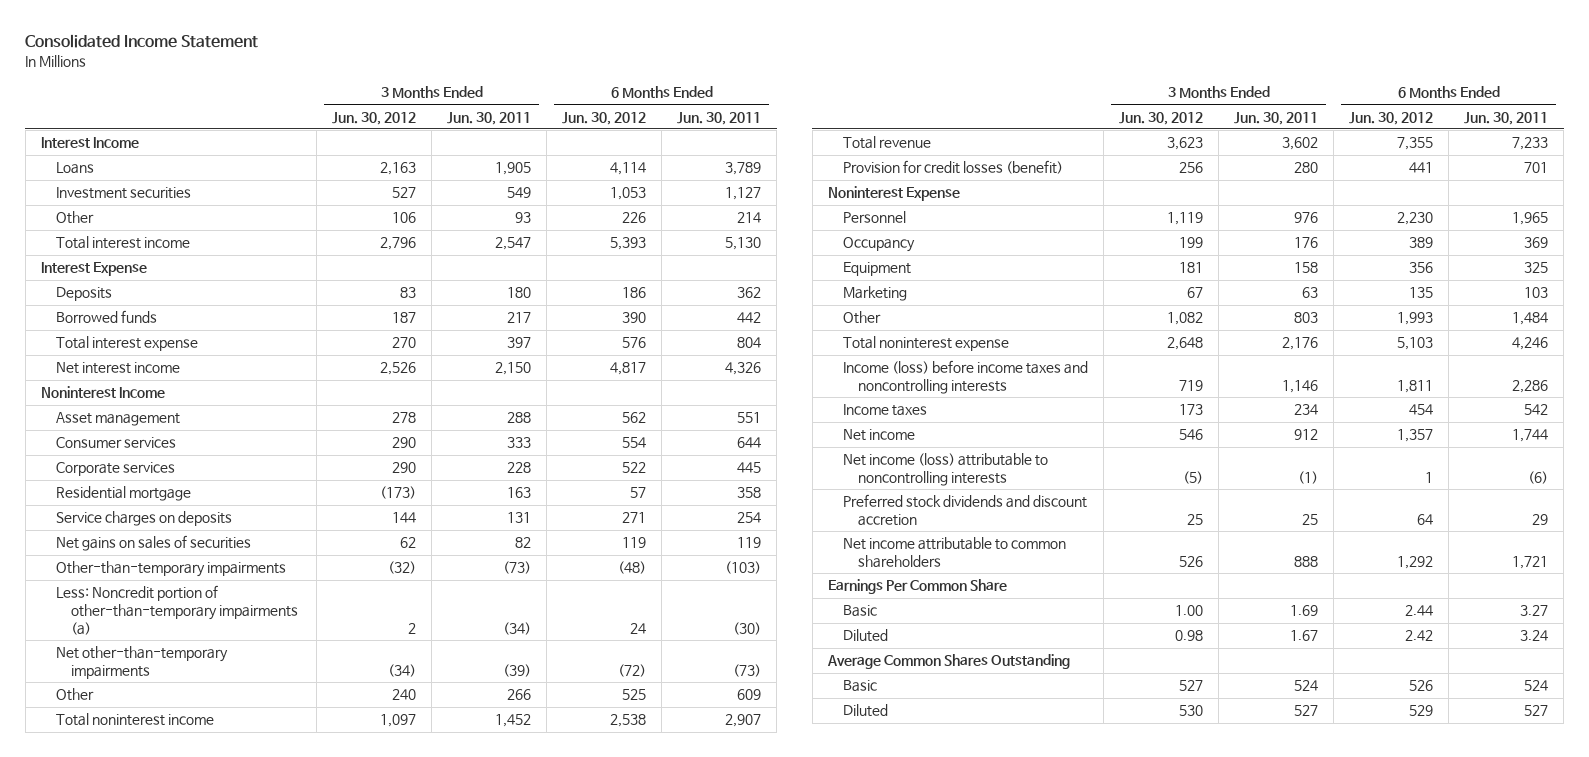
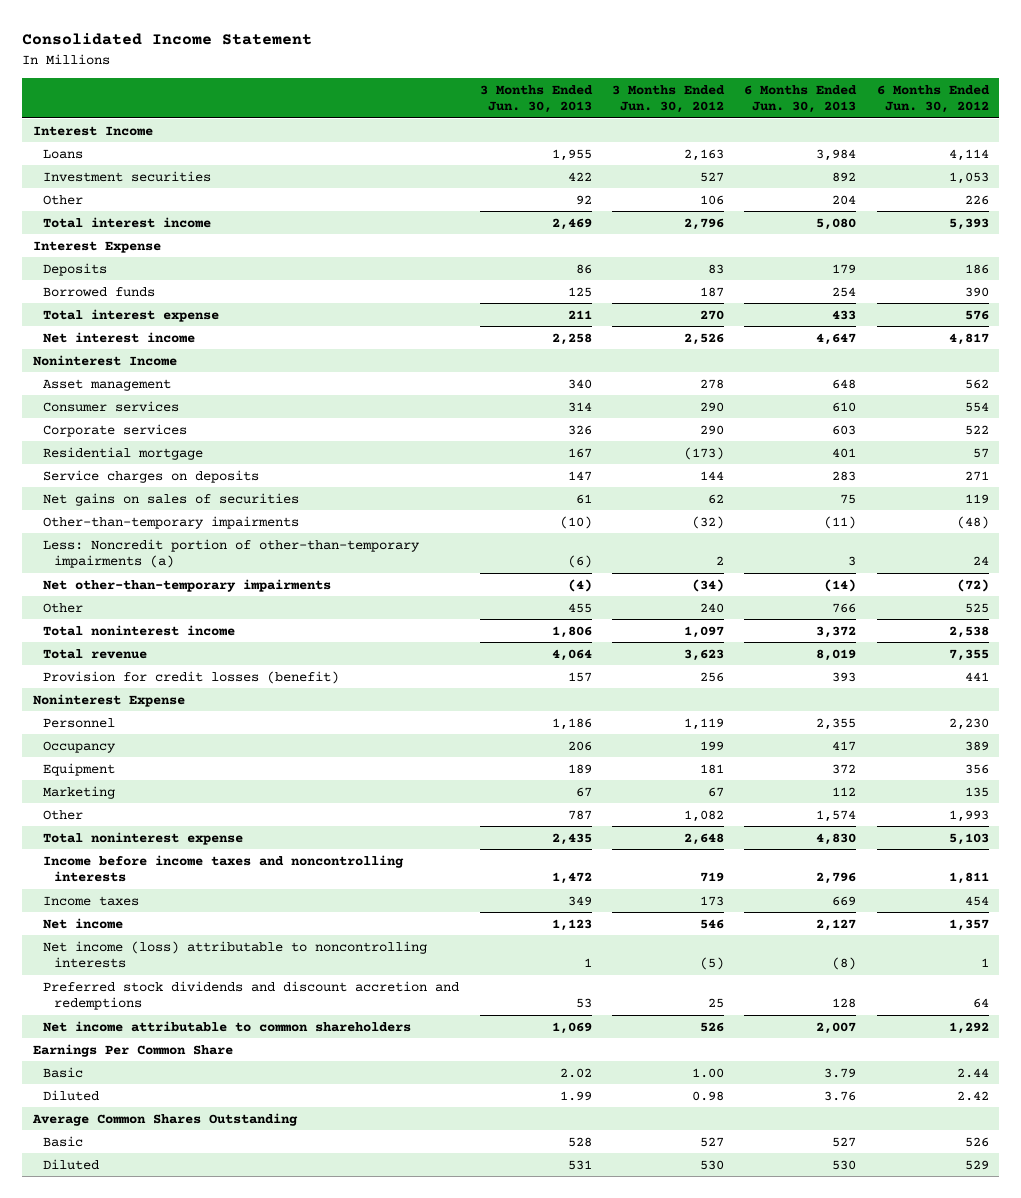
[447,111,532,125] Jun. 30, 2011 -> none
[677,111,762,125] Jun. 30, 2011 -> none
none -> [479,84,593,114] 3 Months Ended Jun. 30, 2013
none -> [744,84,858,114] 6 Months Ended Jun. 30, 2013
[842,360,1088,395] Income (loss) before income taxes and noncontrolling interests -> [43,854,405,883] Income before income taxes and noncontrolling interests
[842,494,1087,527] Preferred stock dividends and discount accretion -> [43,980,460,1011] Preferred stock dividends and discount accretion and redemptions

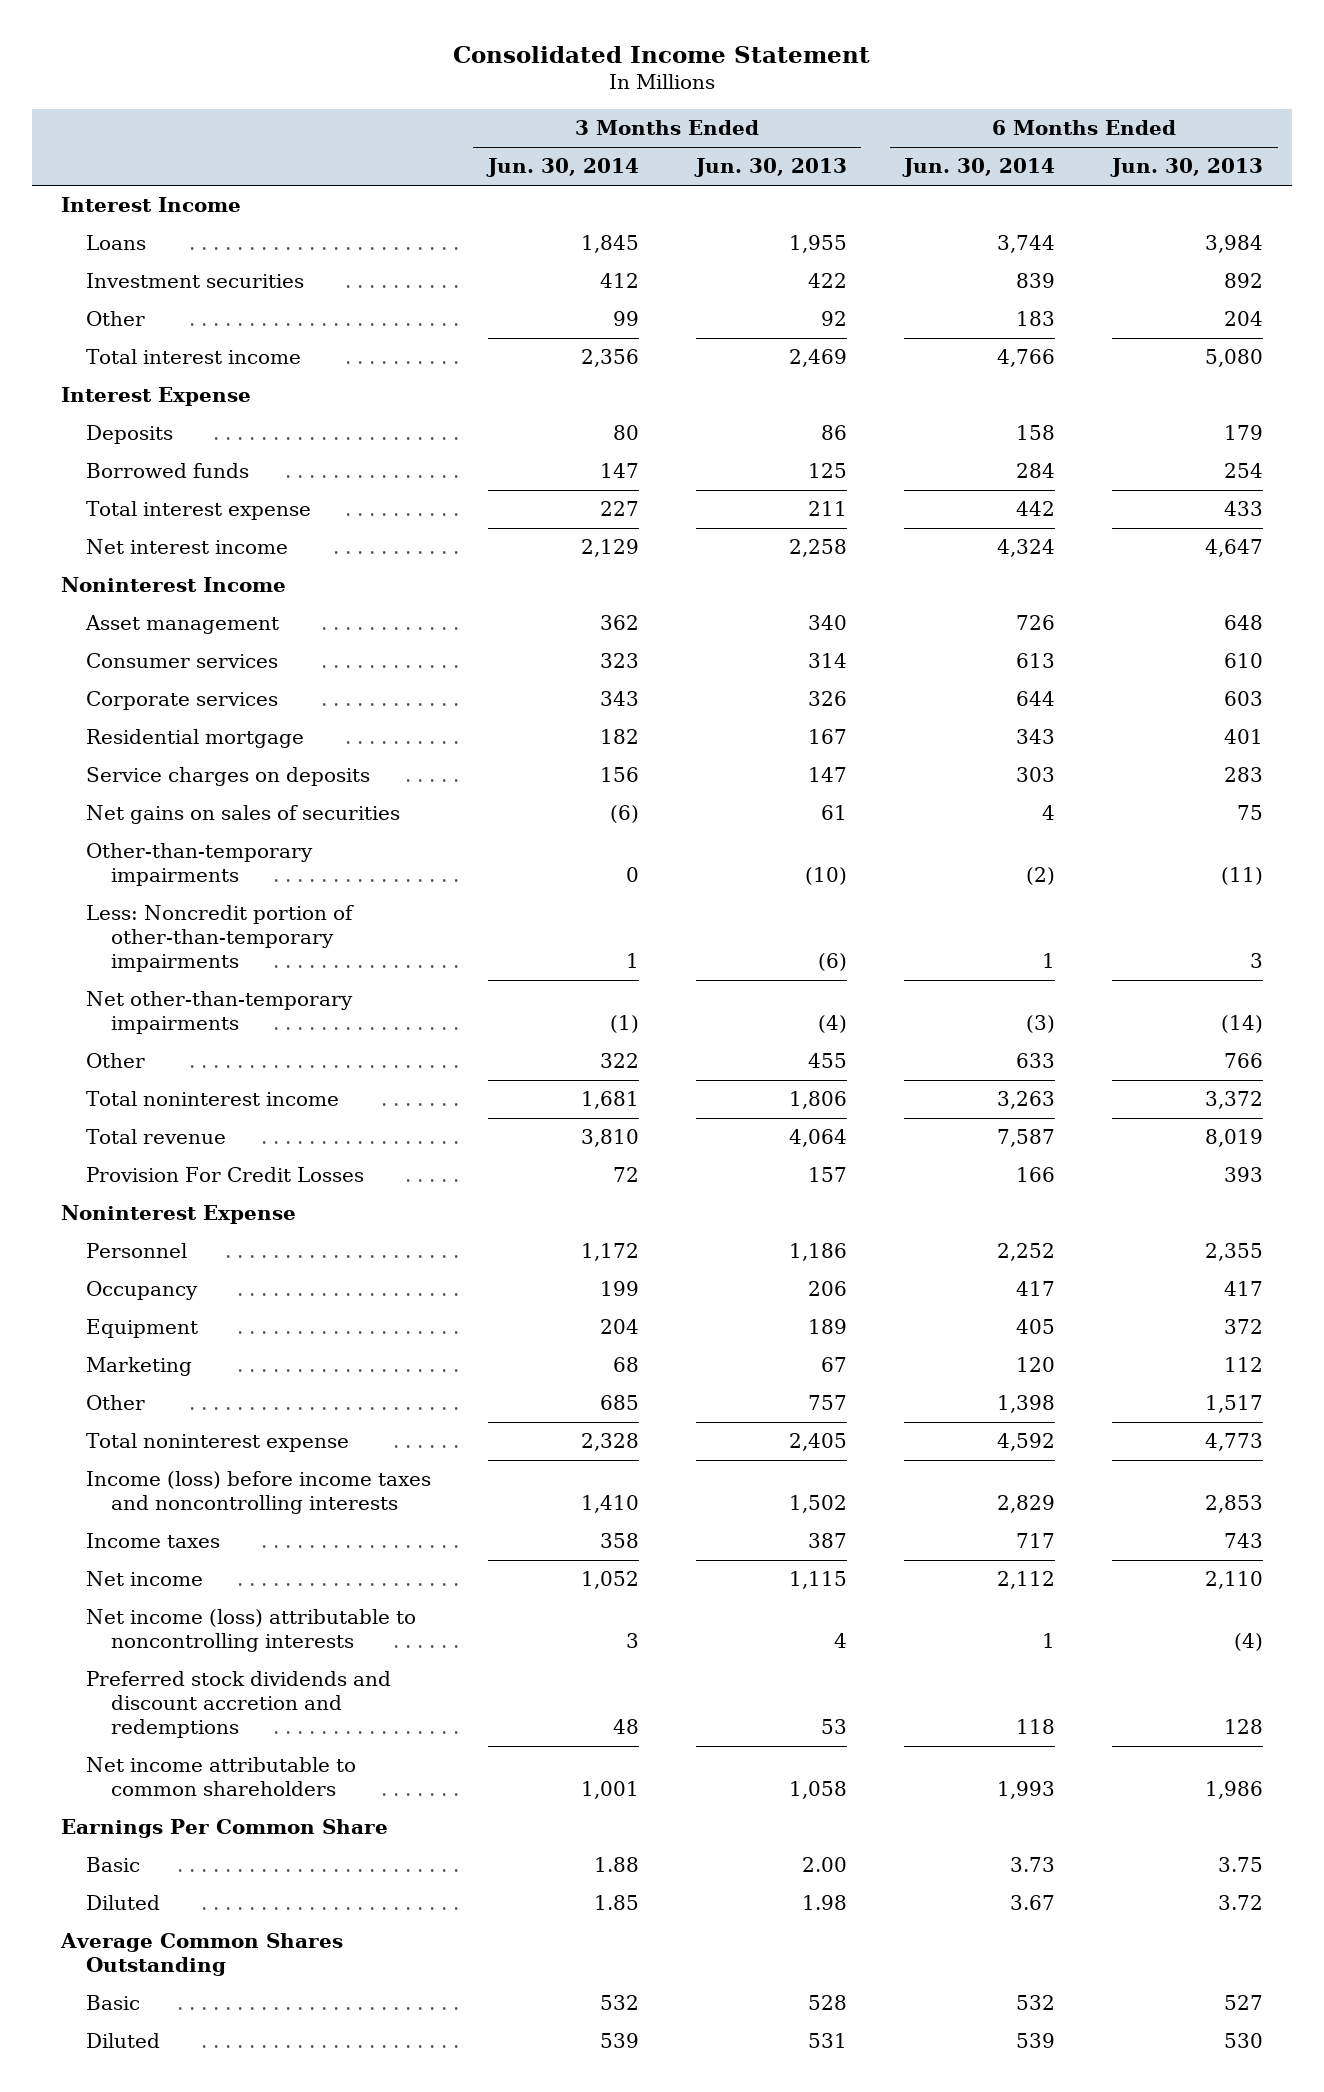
[611,84,725,114] 3 Months Ended Jun. 30, 2012 -> none
[876,84,990,114] 6 Months Ended Jun. 30, 2012 -> none
none -> [485,158,639,178] Jun. 30, 2014
none -> [902,158,1056,178] Jun. 30, 2014
[43,538,421,569] Less: Noncredit portion of other-than-temporary impairments (a) -> [85,905,354,973] Less: Noncredit portion of other-than-temporary impairments
[43,670,340,684] Provision for credit losses (benefit) -> [85,1167,364,1183] Provision For Credit Losses
[567,809,592,820] 787 -> [807,1395,847,1411] 757
[816,809,857,822] 1,574 -> [1205,1395,1264,1414] 1,517
[551,832,592,845] 2,435 -> [788,1433,847,1452] 2,405
[816,832,857,845] 4,830 -> [1205,1433,1264,1452] 4,773
[43,854,405,883] Income before income taxes and noncontrolling interests -> [85,1471,431,1515] Income (loss) before income taxes and noncontrolling interests
[551,872,592,885] 1,472 -> [788,1495,847,1514] 1,502
[816,872,857,885] 2,796 -> [1205,1495,1264,1514] 2,853
[567,895,592,906] 349 -> [807,1533,847,1549] 387
[832,895,857,906] 669 -> [1224,1533,1264,1549] 743
[551,918,592,931] 1,123 -> [788,1571,847,1590] 1,115
[816,918,857,931] 2,127 -> [1205,1571,1264,1590] 2,110
[583,958,592,968] 1 -> [833,1633,847,1649] 4
[832,957,857,971] (8) -> [1234,1633,1264,1652] (4)
[551,1021,592,1034] 1,069 -> [788,1781,847,1800] 1,058
[816,1021,857,1034] 2,007 -> [1205,1781,1264,1800] 1,986
[559,1067,592,1078] 2.02 -> [801,1857,847,1873] 2.00
[824,1067,857,1078] 3.79 -> [1218,1857,1264,1873] 3.75
[559,1090,592,1101] 1.99 -> [801,1895,847,1911] 1.98
[824,1090,857,1101] 3.76 -> [1218,1895,1264,1911] 3.72

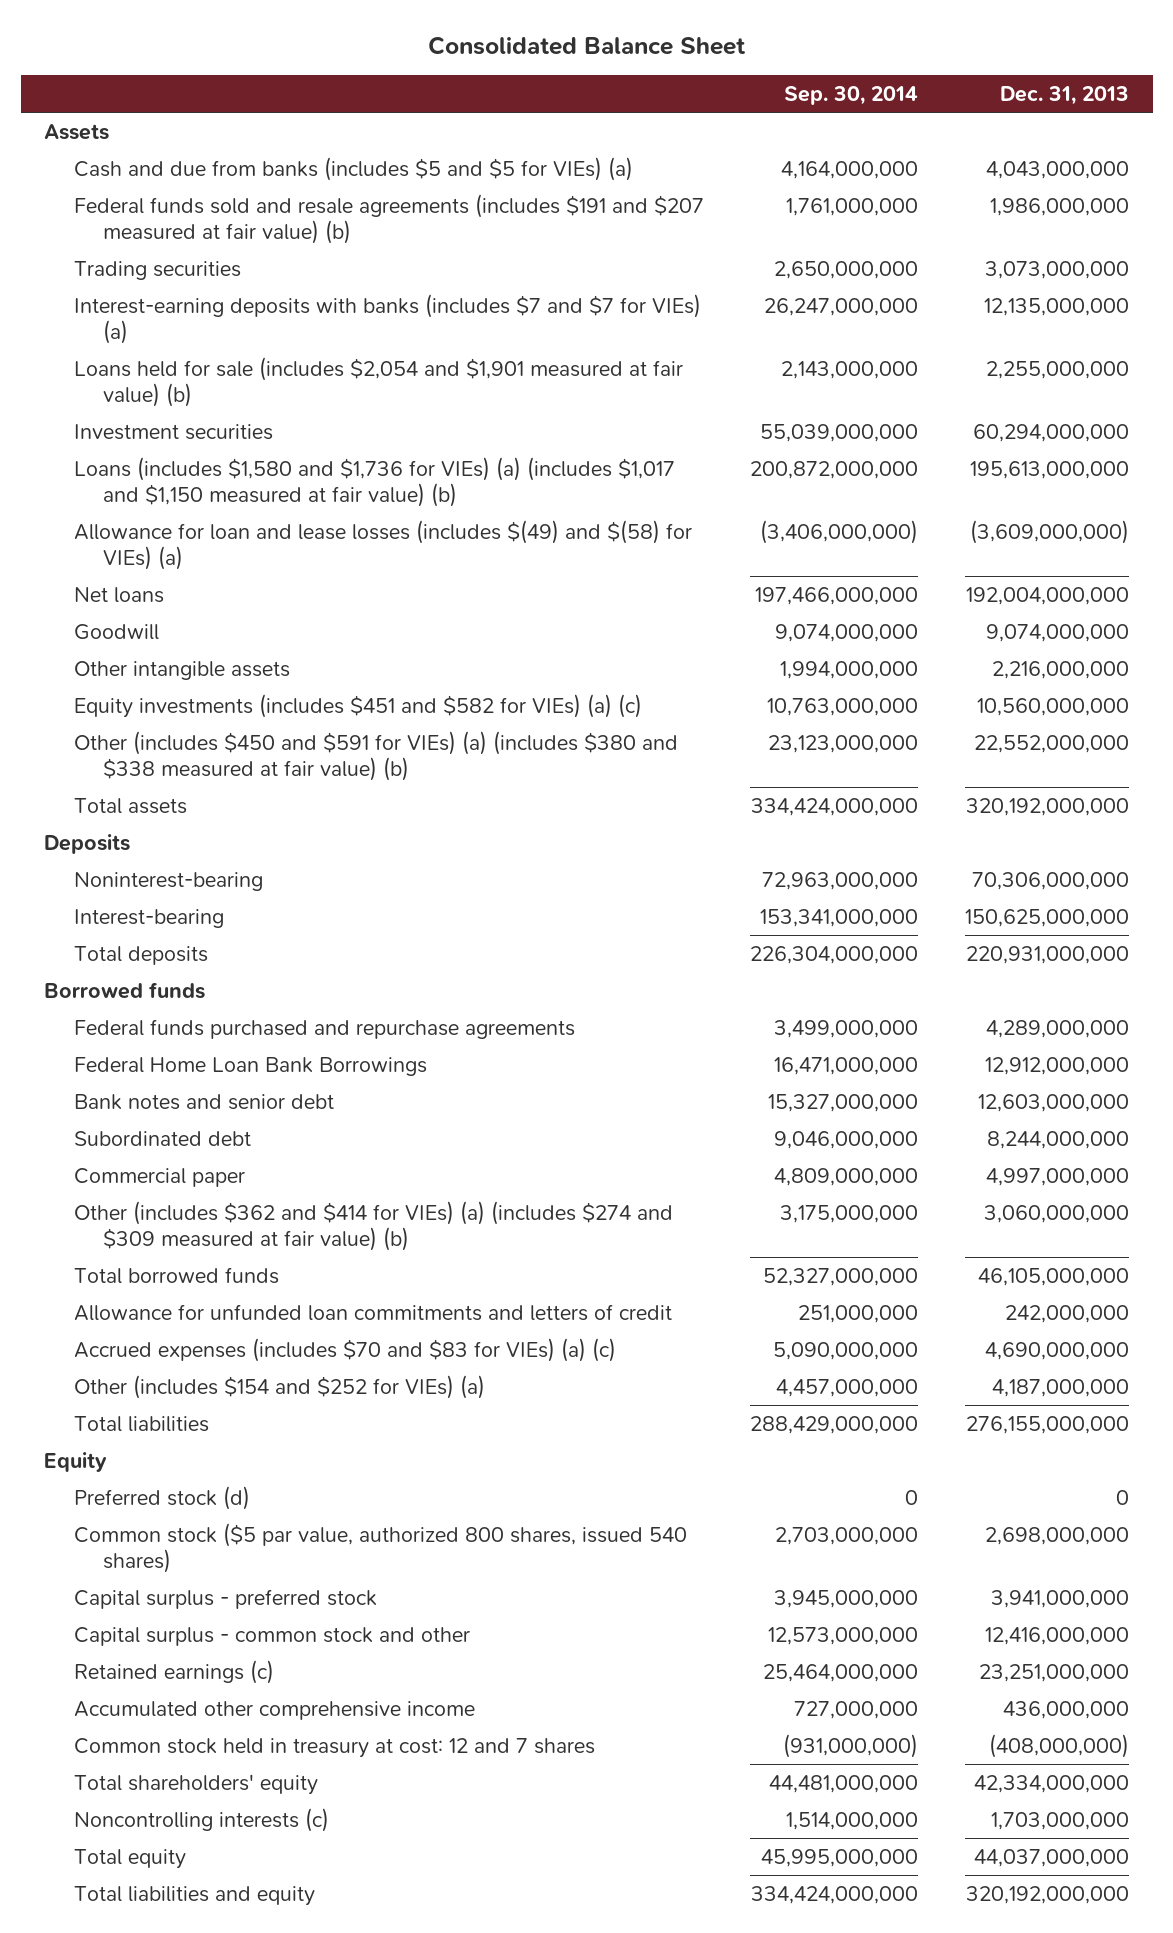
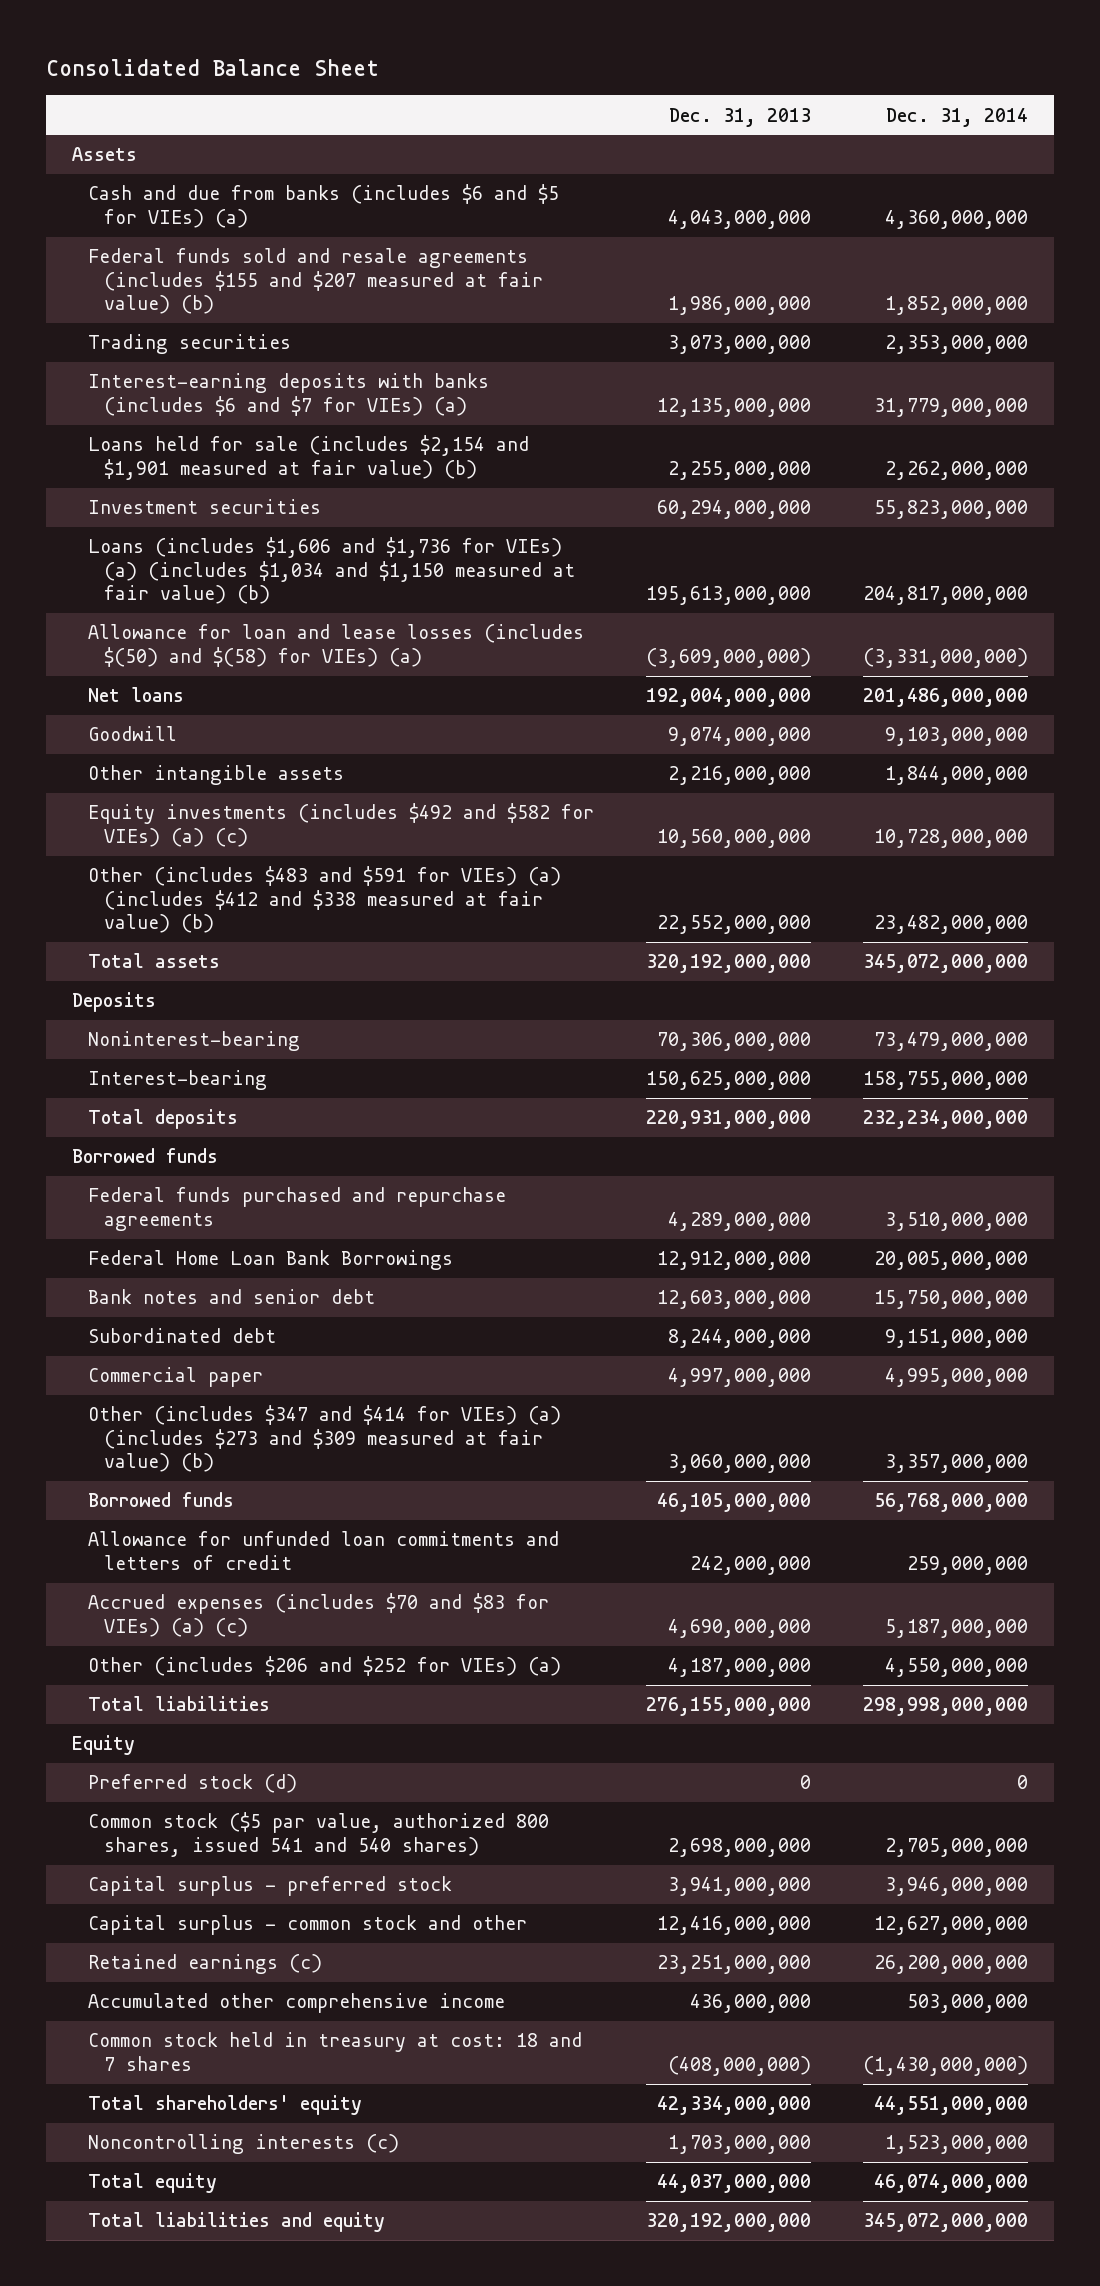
[784,86,919,106] Sep. 30, 2014 -> none
none -> [885,107,1028,127] Dec. 31, 2014
[73,156,633,181] Cash and due from banks (includes $5 and $5 for VIEs) (a) -> [87,184,559,228] Cash and due from banks (includes $6 and $5 for VIEs) (a)
[73,193,704,244] Federal funds sold and resale agreements (includes $191 and $207 measured at fair value) (b) -> [87,248,544,315] Federal funds sold and resale agreements (includes $155 and $207 measured at fair value) (b)
[73,293,701,344] Interest-earning deposits with banks (includes $7 and $7 for VIEs) (a) -> [87,373,489,416] Interest-earning deposits with banks (includes $6 and $7 for VIEs) (a)
[73,356,683,407] Loans held for sale (includes $2,054 and $1,901 measured at fair value) (b) -> [87,435,529,480] Loans held for sale (includes $2,154 and $1,901 measured at fair value) (b)
[73,456,675,507] Loans (includes $1,580 and $1,736 for VIEs) (a) (includes $1,017 and $1,150 measured at fair value) (b) -> [87,537,576,605] Loans (includes $1,606 and $1,736 for VIEs) (a) (includes $1,034 and $1,150 measured at fair value) (b)
[73,519,692,570] Allowance for loan and lease losses (includes $(49) and $(58) for VIEs) (a) -> [87,624,584,667] Allowance for loan and lease losses (includes $(50) and $(58) for VIEs) (a)
[73,693,642,718] Equity investments (includes $451 and $582 for VIEs) (a) (c) -> [87,803,594,847] Equity investments (includes $492 and $582 for VIEs) (a) (c)
[73,730,678,781] Other (includes $450 and $591 for VIEs) (a) (includes $380 and $338 measured at fair value) (b) -> [87,866,561,934] Other (includes $483 and $591 for VIEs) (a) (includes $412 and $338 measured at fair value) (b)
[73,1200,673,1251] Other (includes $362 and $414 for VIEs) (a) (includes $274 and $309 measured at fair value) (b) -> [87,1405,561,1473] Other (includes $347 and $414 for VIEs) (a) (includes $273 and $309 measured at fair value) (b)
[73,1266,279,1284] Total borrowed funds -> [87,1492,234,1508] Borrowed funds
[73,1374,485,1399] Other (includes $154 and $252 for VIEs) (a) -> [87,1656,561,1677] Other (includes $206 and $252 for VIEs) (a)
[73,1522,687,1573] Common stock ($5 par value, authorized 800 shares, issued 540 shares) -> [87,1812,549,1857] Common stock ($5 par value, authorized 800 shares, issued 541 and 540 shares)
[73,1737,595,1758] Common stock held in treasury at cost: 12 and 7 shares -> [87,2032,582,2071] Common stock held in treasury at cost: 18 and 7 shares

